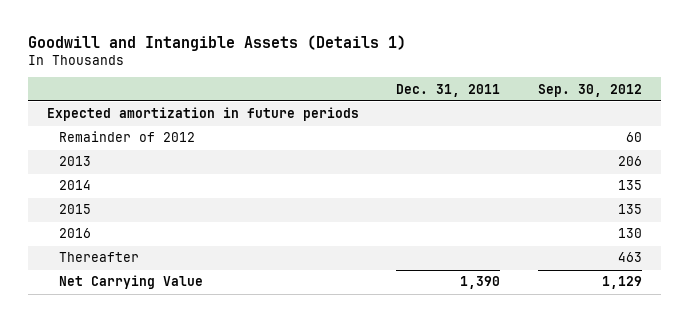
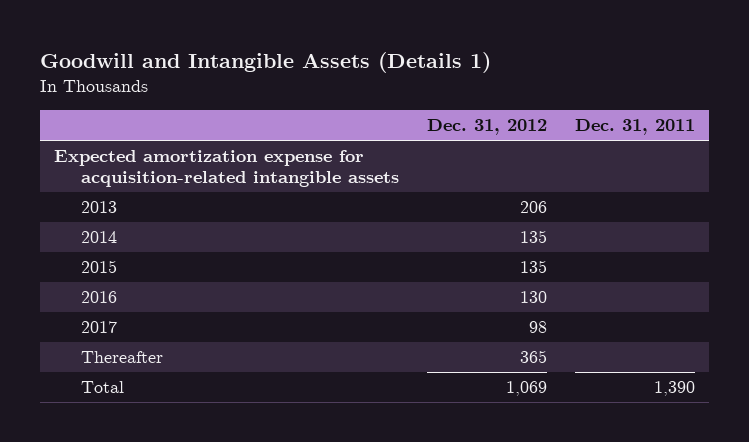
[537,83,642,97] Sep. 30, 2012 -> none
none -> [427,119,548,136] Dec. 31, 2012
[58,131,195,143] Remainder of 2012 -> none
[46,107,359,122] Expected amortization in future periods -> [54,150,400,187] Expected amortization expense for acquisition-related intangible assets
none -> [81,321,118,334] 2017
[58,275,203,290] Net Carrying Value -> [81,381,125,394] Total

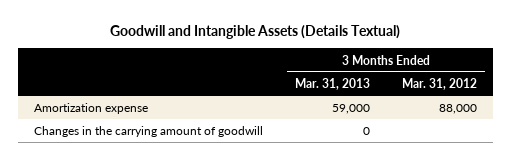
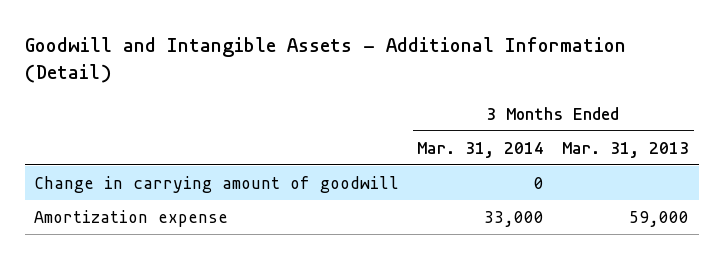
[110,25,401,40] Goodwill and Intangible Assets (Details Textual) -> [24,36,626,84] Goodwill and Intangible Assets - Additional Information (Detail)
[401,77,477,90] Mar. 31, 2012 -> none
none -> [417,141,545,158] Mar. 31, 2014
none -> [33,176,399,194] Change in carrying amount of goodwill
[33,126,263,138] Changes in the carrying amount of goodwill -> none

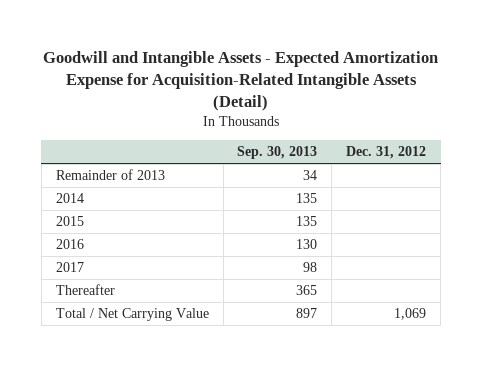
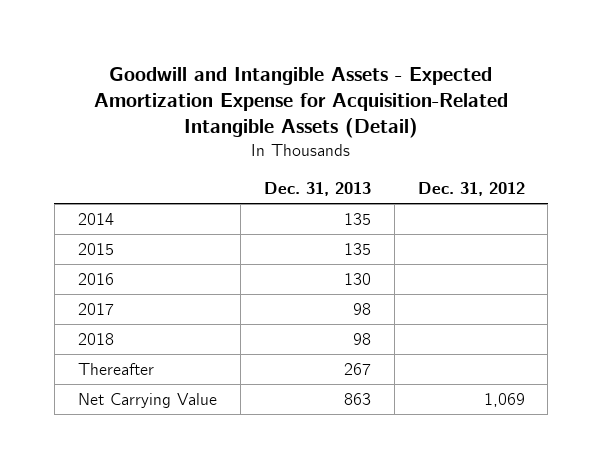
[237,146,318,160] Sep. 30, 2013 -> none
none -> [263,182,371,197] Dec. 31, 2013
[55,168,165,180] Remainder of 2013 -> none
none -> [77,332,114,345] 2018
[55,307,209,321] Total / Net Carrying Value -> [77,392,217,408] Net Carrying Value

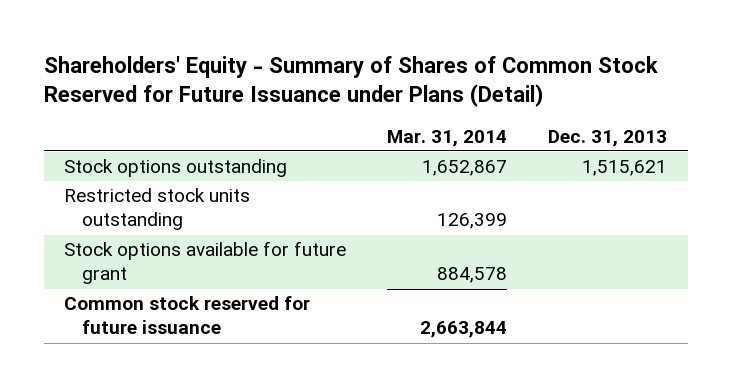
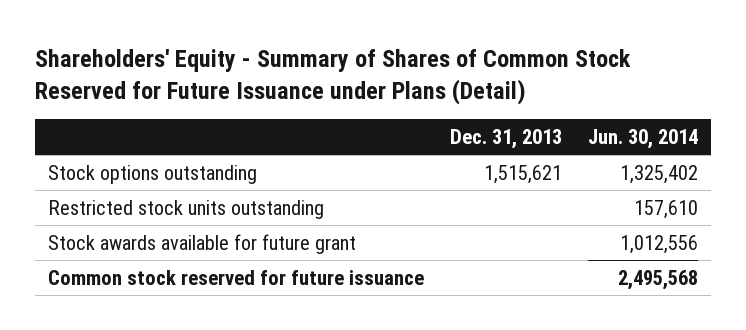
[387,129,508,147] Mar. 31, 2014 -> none
none -> [588,129,699,150] Jun. 30, 2014
[64,241,347,285] Stock options available for future grant -> [47,233,356,254] Stock awards available for future grant

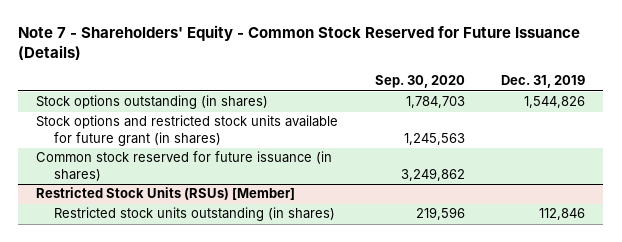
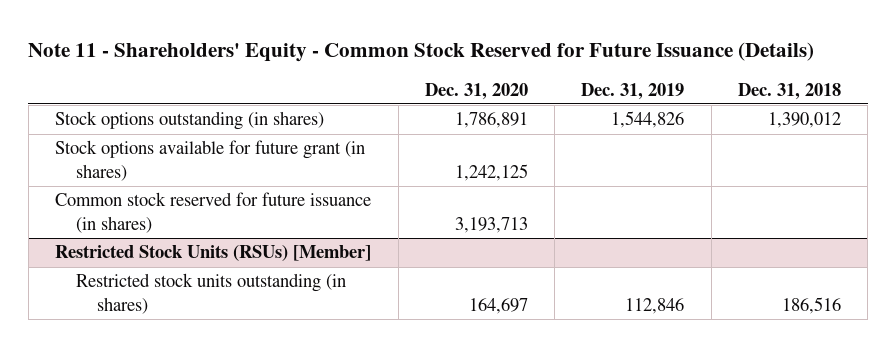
[18,25,581,61] Note 7 - Shareholders' Equity - Common Stock Reserved for Future Issuance (Details) -> [28,41,815,62] Note 11 - Shareholders' Equity - Common Stock Reserved for Future Issuance (Details)
[374,75,465,89] Sep. 30, 2020 -> none
none -> [424,82,528,100] Dec. 31, 2020
none -> [737,82,841,100] Dec. 31, 2018
[36,115,339,146] Stock options and restricted stock units available for future grant (in shares) -> [55,140,366,181] Stock options available for future grant (in shares)

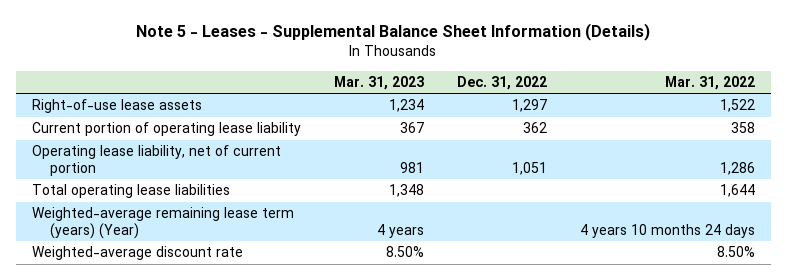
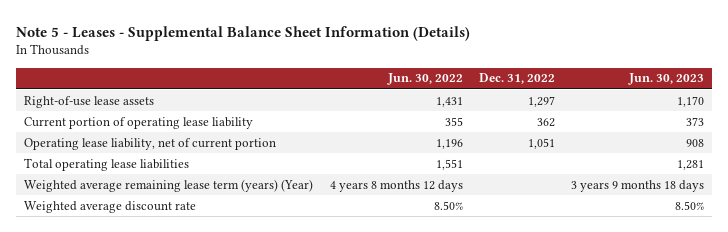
[334,75,425,90] Mar. 31, 2023 -> none
[664,75,755,90] Mar. 31, 2022 -> none
none -> [386,73,463,86] Jun. 30, 2022
none -> [627,73,704,86] Jun. 30, 2023
[32,207,295,239] Weighted-average remaining lease term (years) (Year) -> [24,178,314,192] Weighted average remaining lease term (years) (Year)
[32,246,244,261] Weighted-average discount rate -> [24,200,197,213] Weighted average discount rate

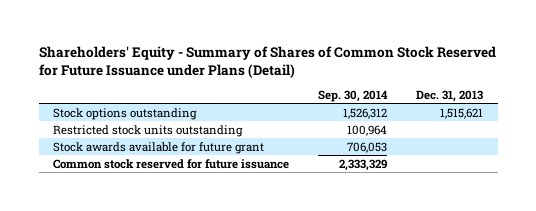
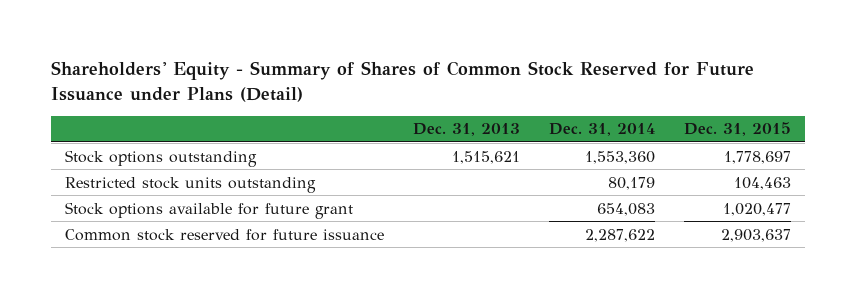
[318,90,389,103] Sep. 30, 2014 -> none
none -> [549,123,656,137] Dec. 31, 2014
none -> [683,122,791,137] Dec. 31, 2015
[53,141,265,154] Stock awards available for future grant -> [65,201,354,219] Stock options available for future grant

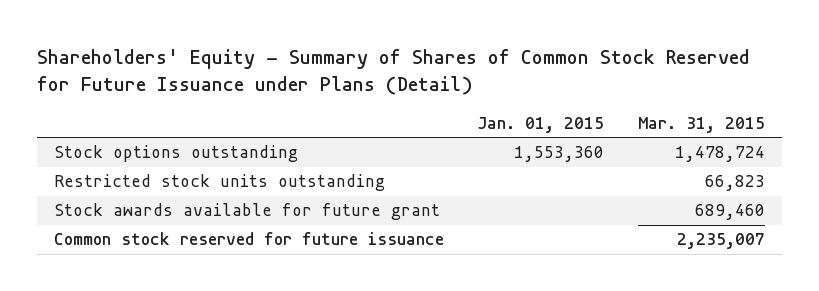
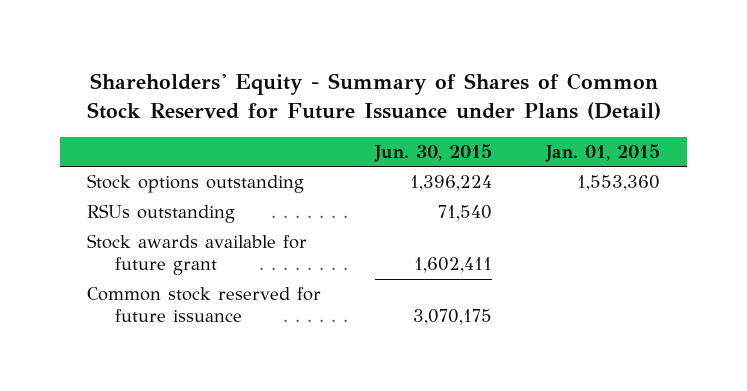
[637,117,765,134] Mar. 31, 2015 -> none
none -> [374,143,493,162] Jun. 30, 2015
[53,174,385,192] Restricted stock units outstanding -> [87,204,236,224] RSUs outstanding

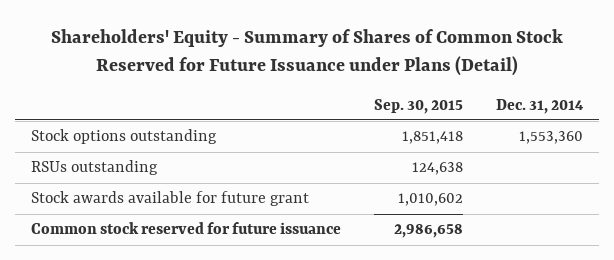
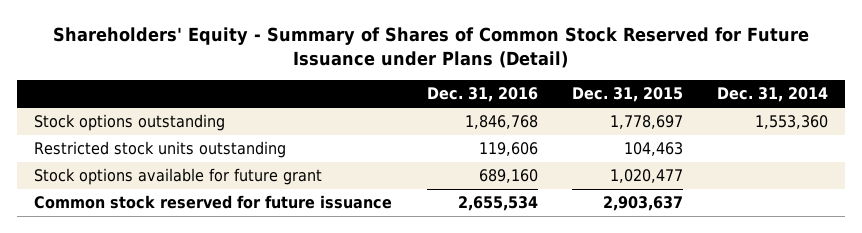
[374,98,464,114] Sep. 30, 2015 -> none
none -> [426,87,538,103] Dec. 31, 2016
none -> [571,87,683,103] Dec. 31, 2015
[31,160,159,176] RSUs outstanding -> [34,141,287,159] Restricted stock units outstanding
[31,191,310,207] Stock awards available for future grant -> [34,168,323,186] Stock options available for future grant

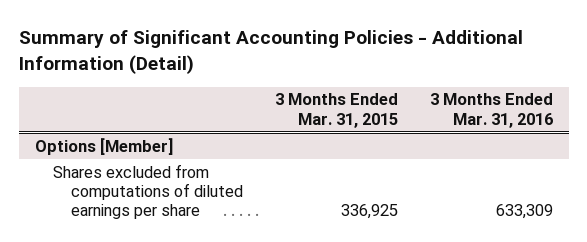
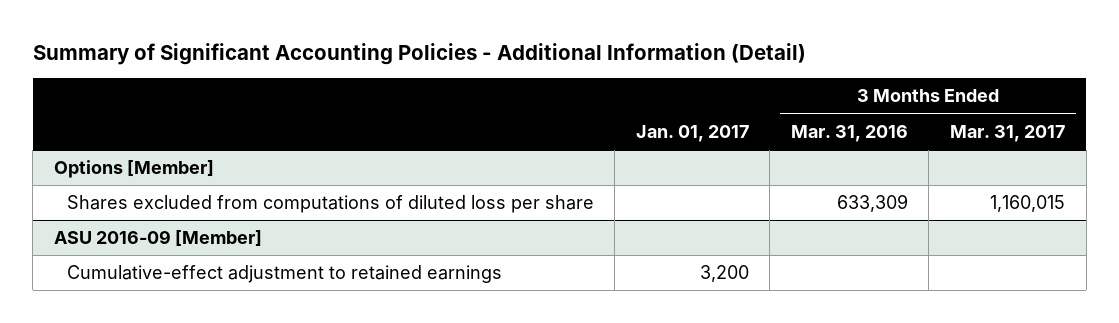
[274,93,398,128] 3 Months Ended Mar. 31, 2015 -> none
none -> [635,124,749,142] Jan. 01, 2017
none -> [949,124,1065,142] Mar. 31, 2017
[52,163,243,220] Shares excluded from computations of diluted earnings per share -> [66,195,594,214] Shares excluded from computations of diluted loss per share
none -> [53,230,262,248] ASU 2016-09 [Member]
none -> [66,265,502,284] Cumulative-effect adjustment to retained earnings

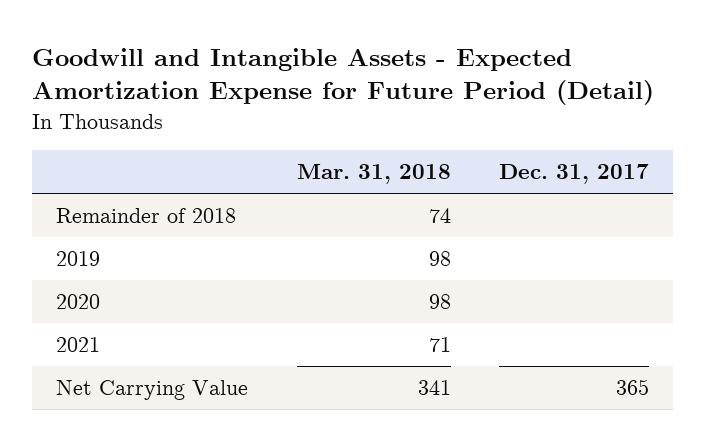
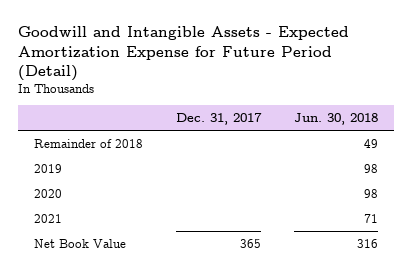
[296,164,451,185] Mar. 31, 2018 -> none
none -> [293,113,378,126] Jun. 30, 2018
[56,379,249,400] Net Carrying Value -> [34,238,127,248] Net Book Value

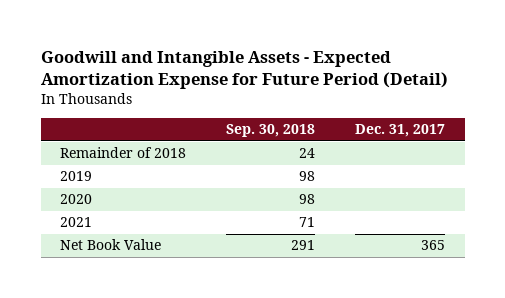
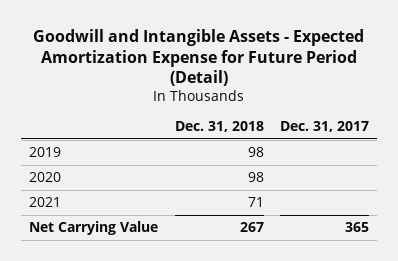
[226,124,316,138] Sep. 30, 2018 -> none
none -> [174,121,264,133] Dec. 31, 2018
[60,147,187,159] Remainder of 2018 -> none
[60,239,162,251] Net Book Value -> [29,221,159,236] Net Carrying Value

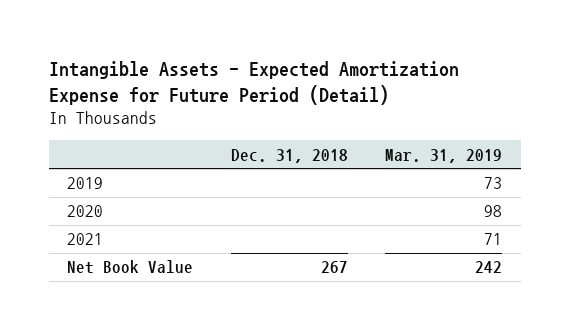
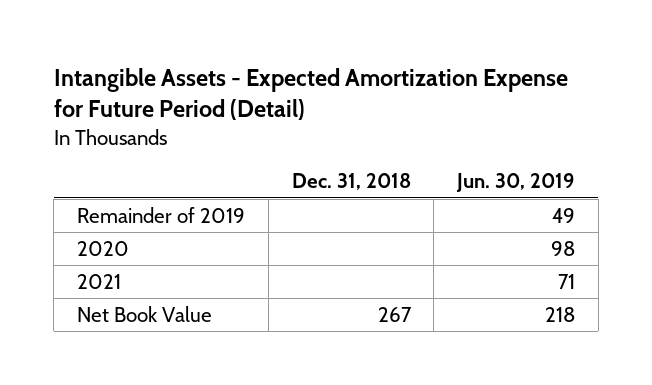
[385,148,503,163] Mar. 31, 2019 -> none
none -> [455,173,575,193] Jun. 30, 2019
[67,177,104,190] 2019 -> [77,206,246,223] Remainder of 2019

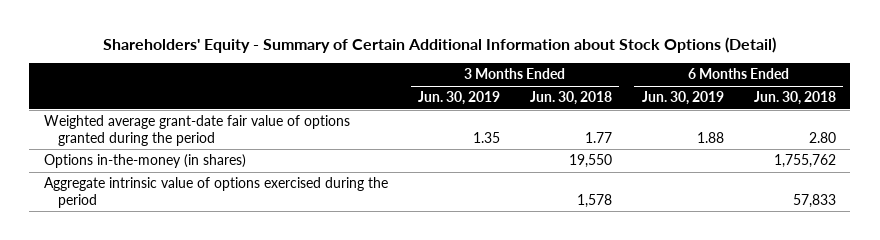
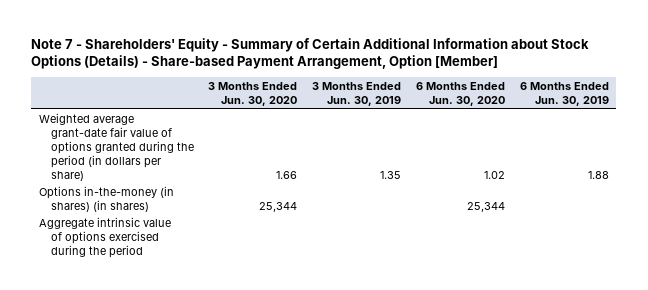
[102,36,776,53] Shareholders' Equity - Summary of Certain Additional Information about Stock Options (Detail) -> [31,37,590,70] Note 7 - Shareholders' Equity - Summary of Certain Additional Information about Stock Options (Details) - Share-based Payment Arrangement, Option [Member]
[529,91,612,106] Jun. 30, 2018 -> none
[753,91,836,106] Jun. 30, 2018 -> none
none -> [208,82,298,107] 3 Months Ended Jun. 30, 2020
none -> [416,82,506,107] 6 Months Ended Jun. 30, 2020
[44,115,351,146] Weighted average grant-date fair value of options granted during the period -> [38,112,194,181] Weighted average grant-date fair value of options granted during the period (in dollars per share)
[44,154,247,169] Options in-the-money (in shares) -> [38,185,174,212] Options in-the-money (in shares) (in shares)

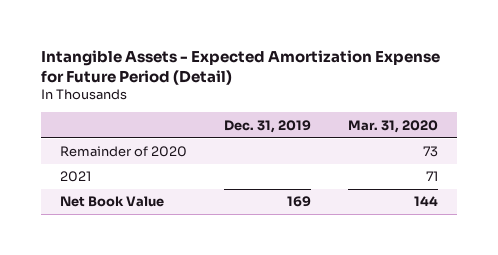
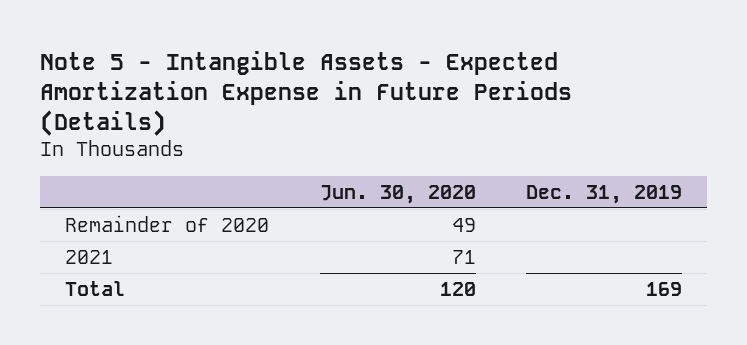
[41,49,441,85] Intangible Assets - Expected Amortization Expense for Future Period (Detail) -> [40,51,573,137] Note 5 - Intangible Assets - Expected Amortization Expense in Future Periods (Details)
[348,119,439,133] Mar. 31, 2020 -> none
none -> [319,184,476,204] Jun. 30, 2020
[59,196,164,208] Net Book Value -> [65,280,126,296] Total

